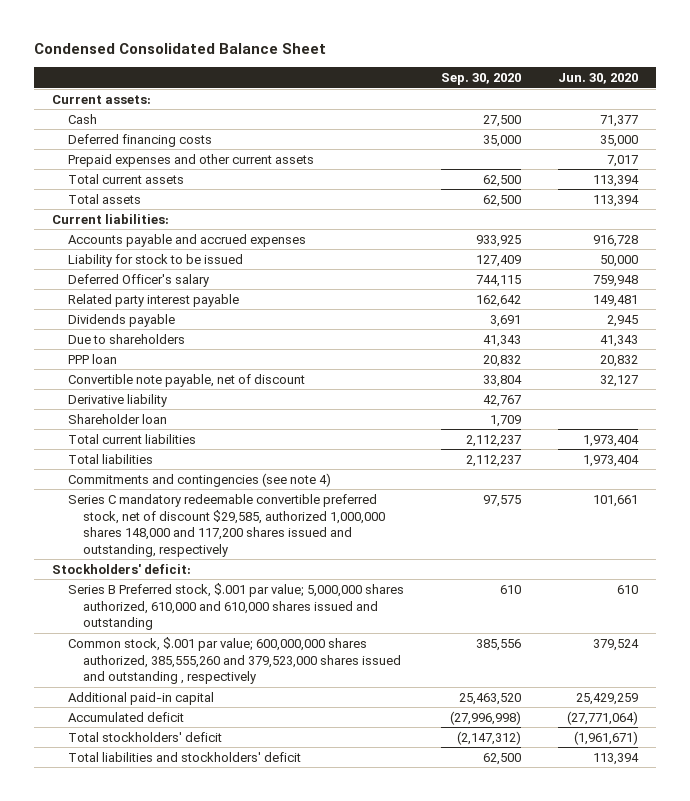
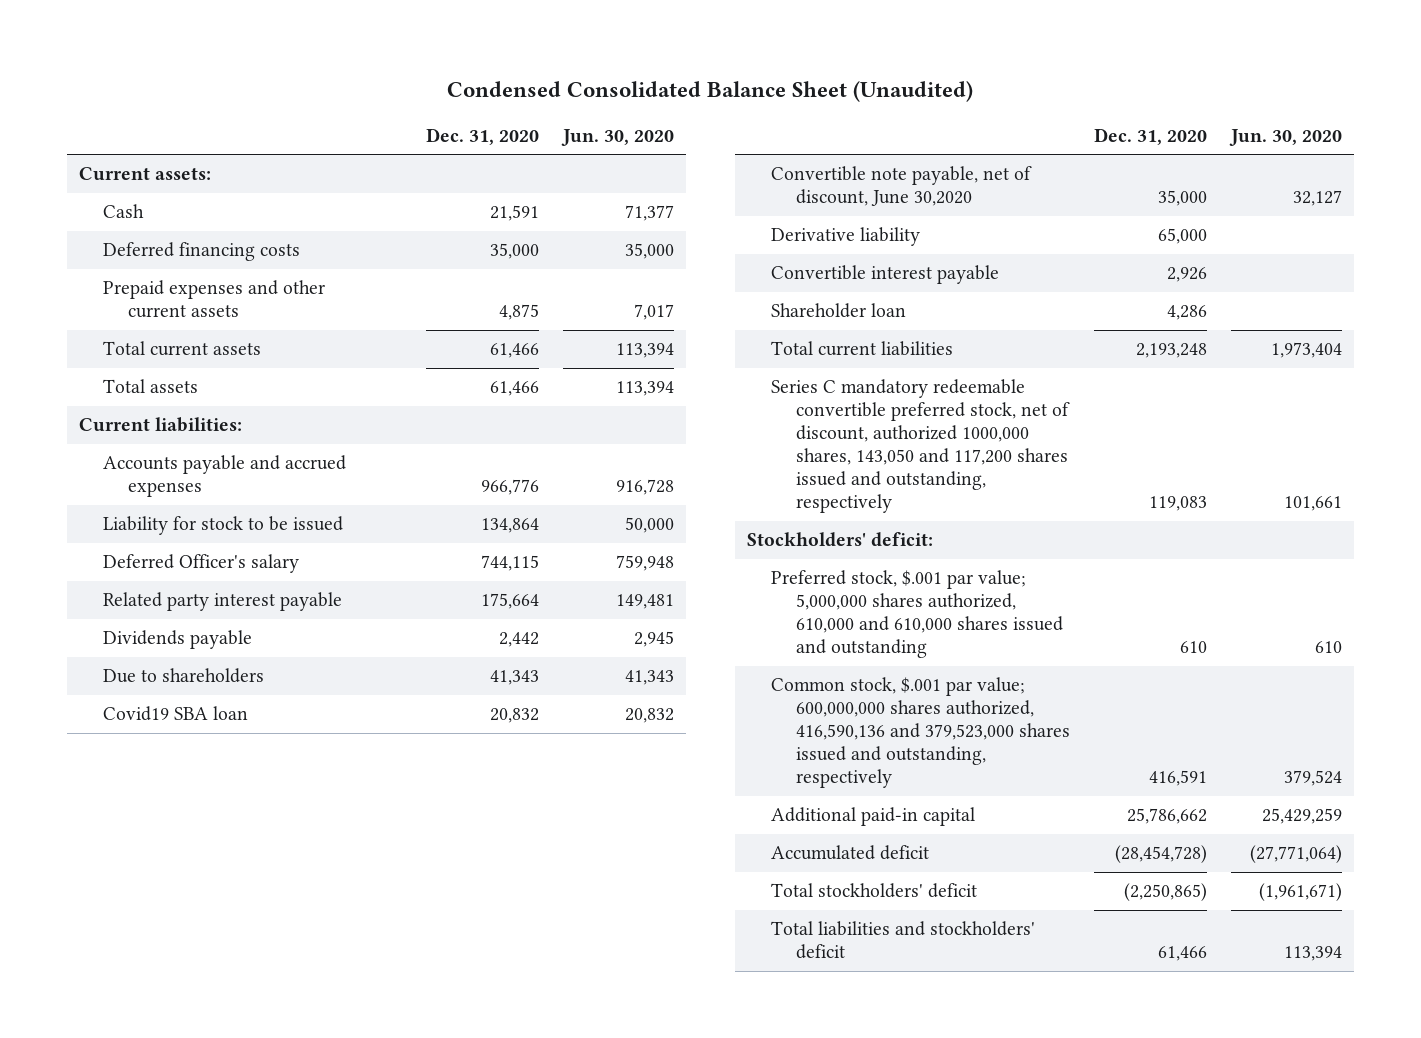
[33,43,326,55] Condensed Consolidated Balance Sheet -> [447,80,974,102] Condensed Consolidated Balance Sheet (Unaudited)
[440,73,521,86] Sep. 30, 2020 -> none
none -> [426,127,540,145] Dec. 31, 2020
[67,353,117,364] PPP loan -> [103,706,249,722] Covid19 SBA loan
[67,373,305,387] Convertible note payable, net of discount -> [771,166,1033,207] Convertible note payable, net of discount, June 30,2020
none -> [771,265,1000,285] Convertible interest payable
[67,453,153,464] Total liabilities -> none
[67,472,331,487] Commitments and contingencies (see note 4) -> none
[67,493,386,558] Series C mandatory redeemable convertible preferred stock, net of discount $29,585, authorized 1,000,000 shares 148,000 and 117,200 shares issued and outstanding, respectively -> [771,379,1071,513] Series C mandatory redeemable convertible preferred stock, net of discount, authorized 1000,000 shares, 143,050 and 117,200 shares issued and outstanding, respectively
[67,582,404,631] Series B Preferred stock, $.001 par value; 5,000,000 shares authorized, 610,000 and 610,000 shares issued and outstanding -> [771,570,1064,659] Preferred stock, $.001 par value; 5,000,000 shares authorized, 610,000 and 610,000 shares issued and outstanding
[67,636,402,685] Common stock, $.001 par value; 600,000,000 shares authorized, 385,555,260 and 379,523,000 shares issued and outstanding , respectively -> [771,677,1071,789] Common stock, $.001 par value; 600,000,000 shares authorized, 416,590,136 and 379,523,000 shares issued and outstanding, respectively

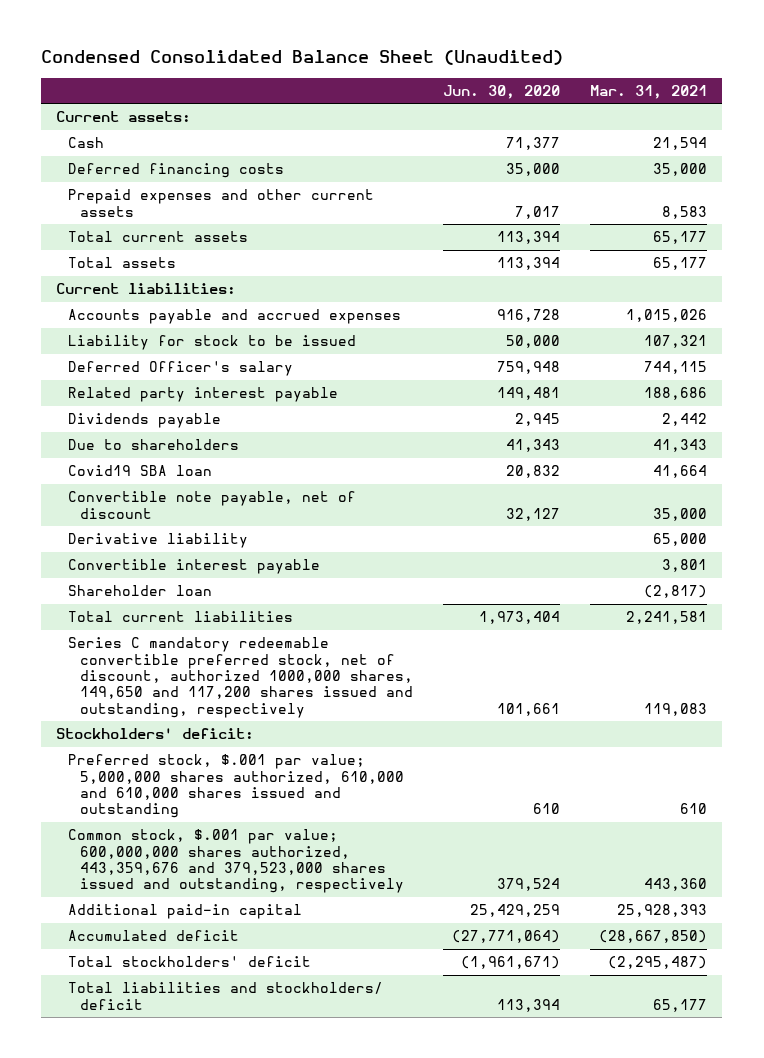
[426,127,540,145] Dec. 31, 2020 -> none
none -> [590,84,708,99] Mar. 31, 2021
[771,166,1033,207] Convertible note payable, net of discount, June 30,2020 -> [67,491,356,519] Convertible note payable, net of discount
[771,379,1071,513] Series C mandatory redeemable convertible preferred stock, net of discount, authorized 1000,000 shares, 143,050 and 117,200 shares issued and outstanding, respectively -> [67,637,413,718] Series C mandatory redeemable convertible preferred stock, net of discount, authorized 1000,000 shares, 149,650 and 117,200 shares issued and outstanding, respectively
[771,677,1071,789] Common stock, $.001 par value; 600,000,000 shares authorized, 416,590,136 and 379,523,000 shares issued and outstanding, respectively -> [67,829,404,894] Common stock, $.001 par value; 600,000,000 shares authorized, 443,359,676 and 379,523,000 shares issued and outstanding, respectively
[771,921,1036,960] Total liabilities and stockholders' deficit -> [67,982,383,1010] Total liabilities and stockholders/ deficit

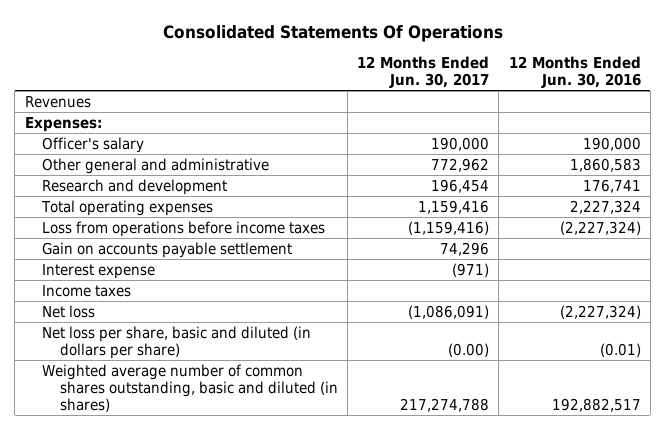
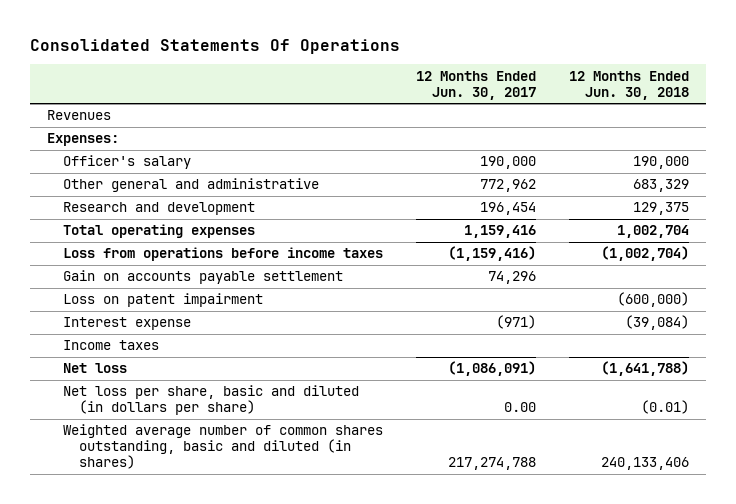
[508,56,641,89] 12 Months Ended Jun. 30, 2016 -> none
none -> [569,70,690,100] 12 Months Ended Jun. 30, 2018
none -> [62,293,263,308] Loss on patent impairment
[448,342,490,357] (0.00) -> [504,402,537,413] 0.00

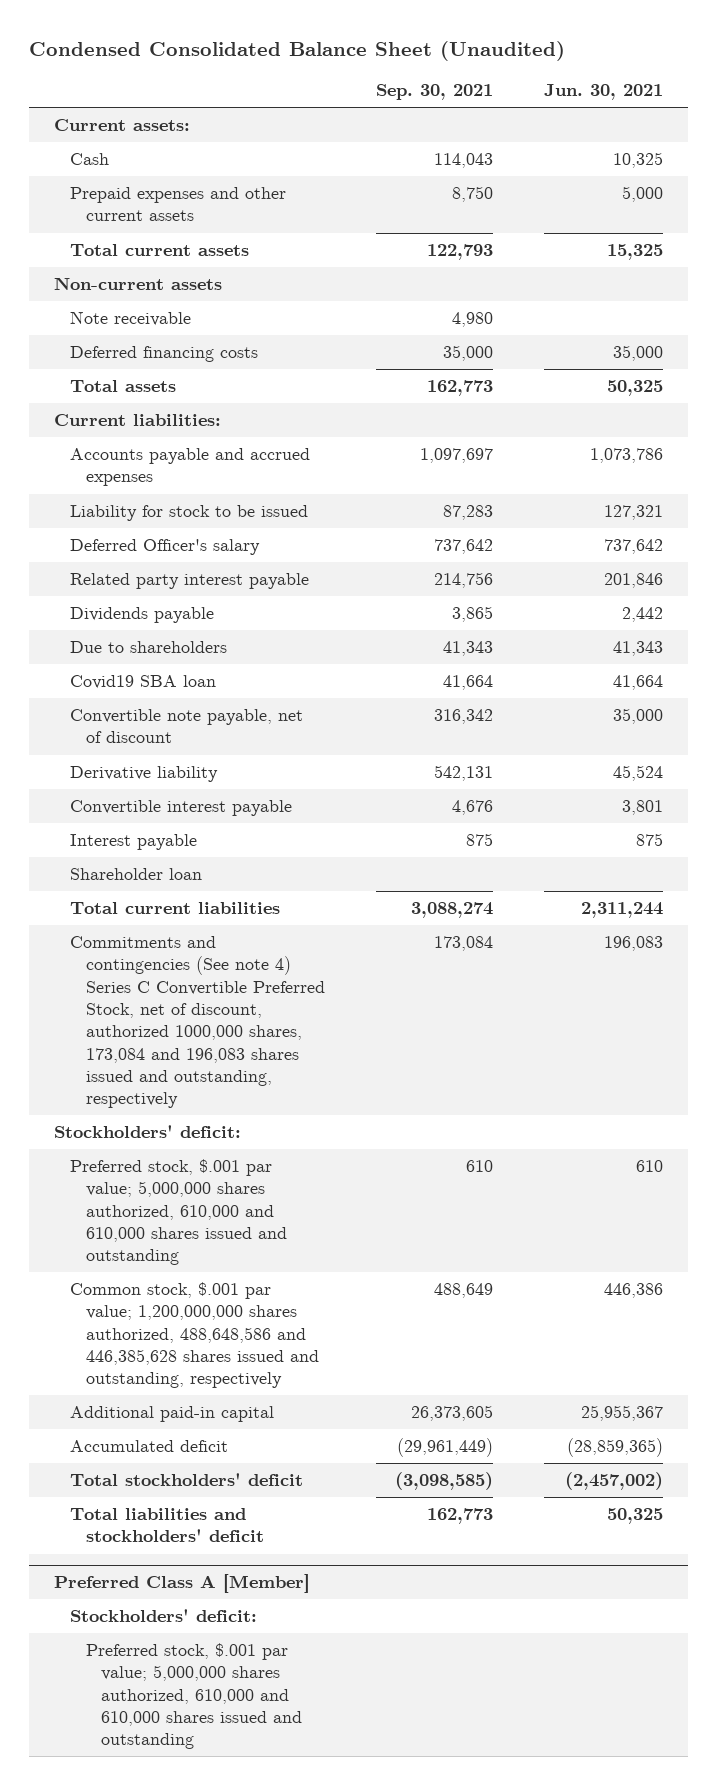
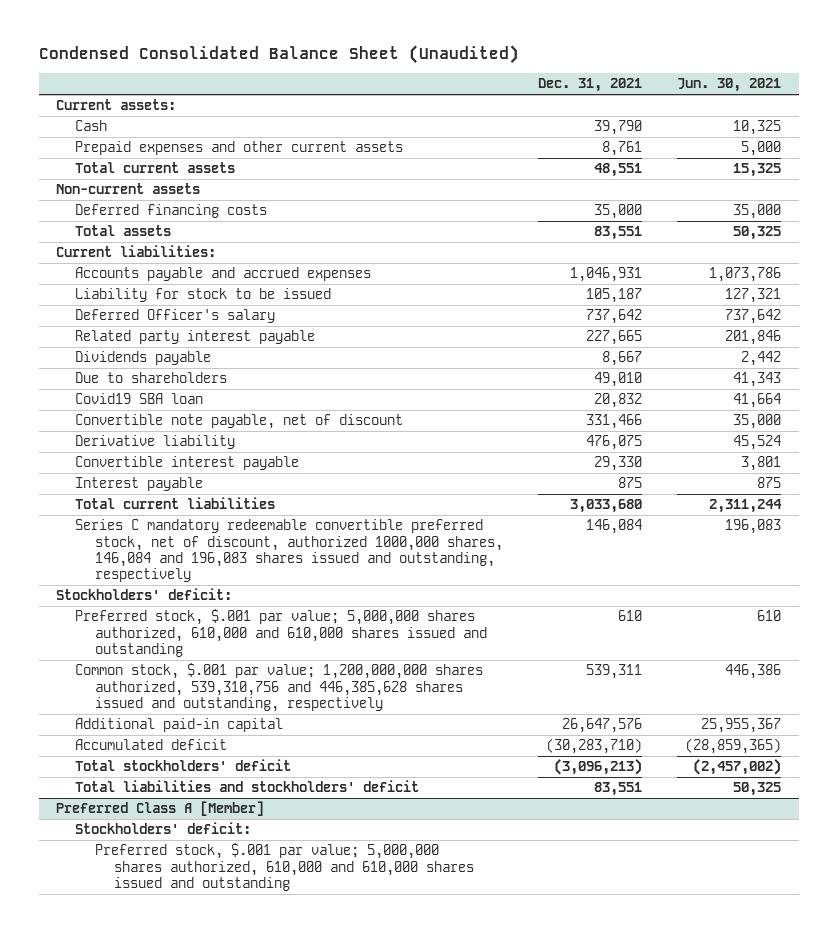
[375,84,493,101] Sep. 30, 2021 -> none
none -> [538,78,643,93] Dec. 31, 2021
[69,311,191,327] Note receivable -> none
[69,868,202,881] Shareholder loan -> none
[69,936,325,1109] Commitments and contingencies (See note 4) Series C Convertible Preferred Stock, net of discount, authorized 1000,000 shares, 173,084 and 196,083 shares issued and outstanding, respectively -> [75,519,503,583] Series C mandatory redeemable convertible preferred stock, net of discount, authorized 1000,000 shares, 146,084 and 196,083 shares issued and outstanding, respectively
[69,1282,319,1389] Common stock, $.001 par value; 1,200,000,000 shares authorized, 488,648,586 and 446,385,628 shares issued and outstanding, respectively -> [75,663,484,713] Common stock, $.001 par value; 1,200,000,000 shares authorized, 539,310,756 and 446,385,628 shares issued and outstanding, respectively

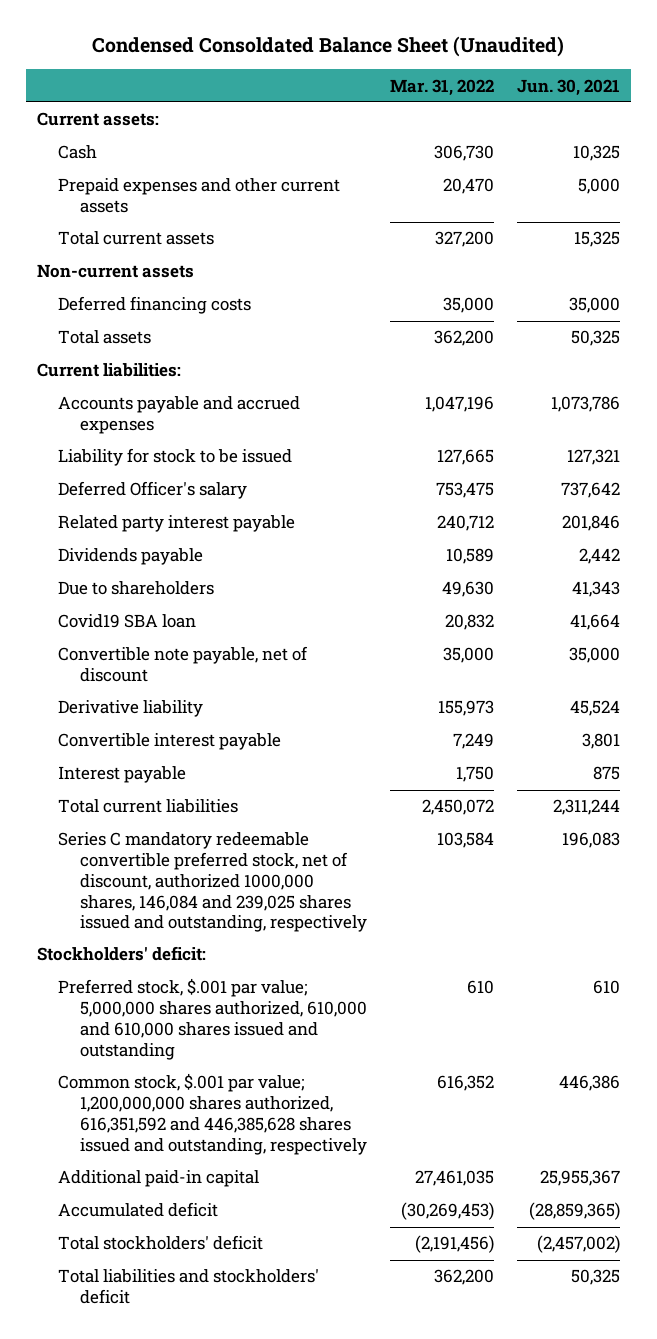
[38,45,519,65] Condensed Consolidated Balance Sheet (Unaudited) -> [92,36,565,58] Condensed Consoldated Balance Sheet (Unaudited)
[538,78,643,93] Dec. 31, 2021 -> none
none -> [389,78,494,96] Mar. 31, 2022
[75,519,503,583] Series C mandatory redeemable convertible preferred stock, net of discount, authorized 1000,000 shares, 146,084 and 196,083 shares issued and outstanding, respectively -> [58,832,367,933] Series C mandatory redeemable convertible preferred stock, net of discount, authorized 1000,000 shares, 146,084 and 239,025 shares issued and outstanding, respectively
[75,663,484,713] Common stock, $.001 par value; 1,200,000,000 shares authorized, 539,310,756 and 446,385,628 shares issued and outstanding, respectively -> [58,1073,367,1155] Common stock, $.001 par value; 1,200,000,000 shares authorized, 616,351,592 and 446,385,628 shares issued and outstanding, respectively
[56,801,265,817] Preferred Class A [Member] -> none
[75,822,252,835] Stockholders' deficit: -> none
[94,843,474,892] Preferred stock, $.001 par value; 5,000,000 shares authorized, 610,000 and 610,000 shares issued and outstanding -> none

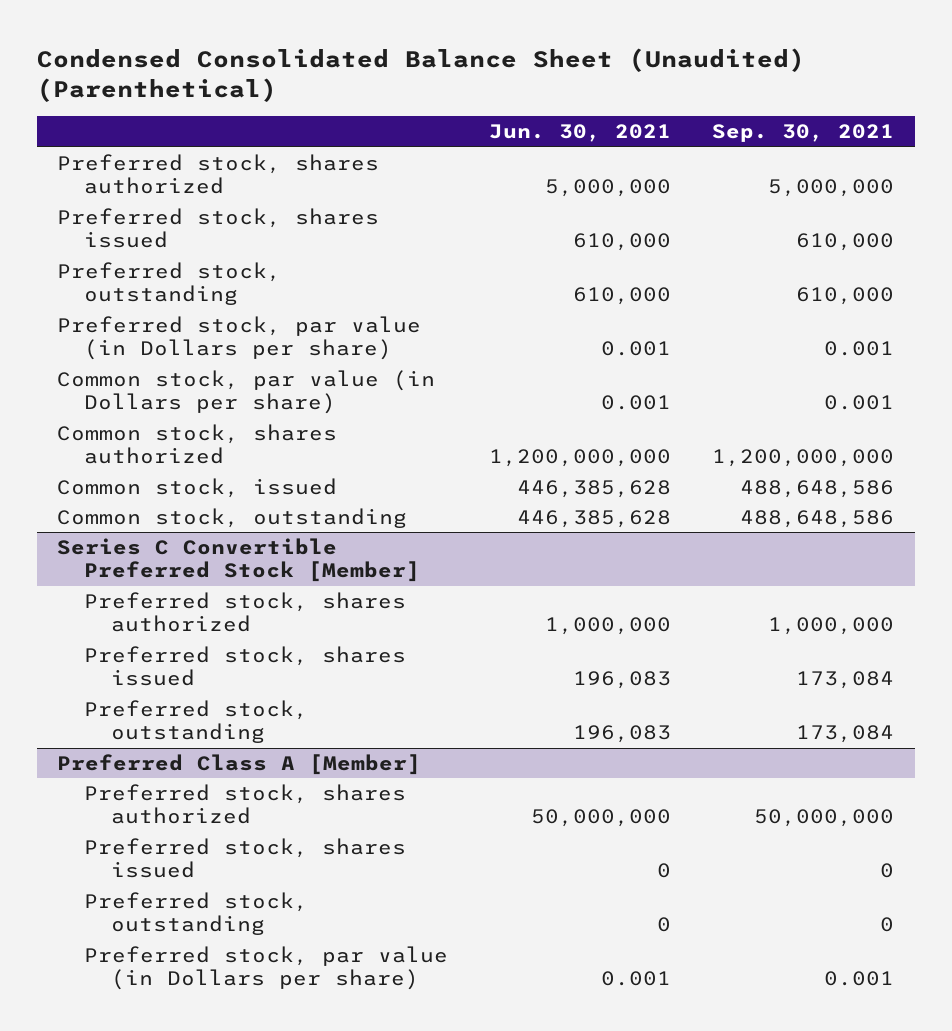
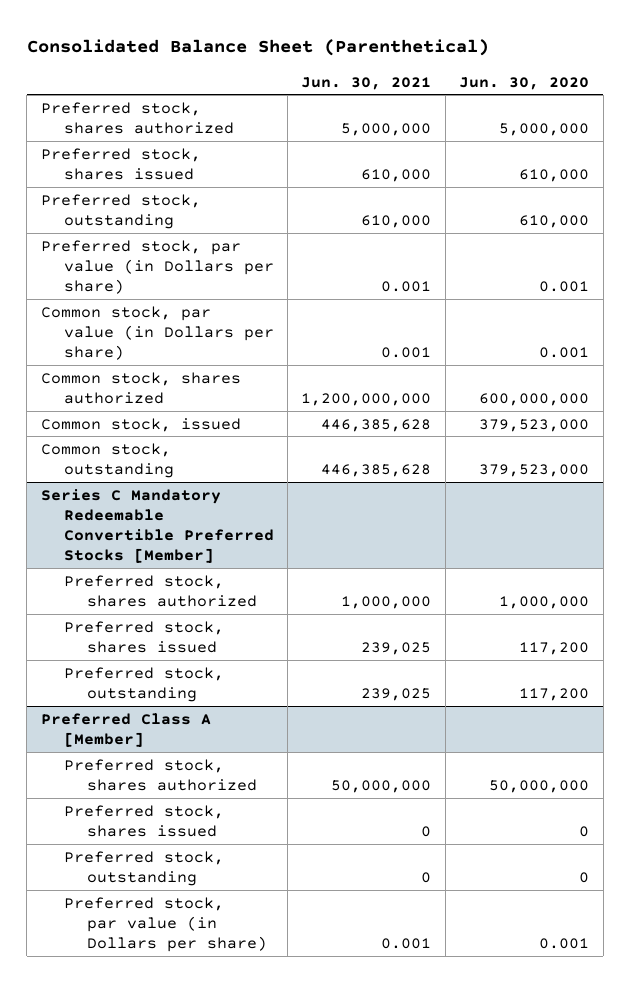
[36,47,805,103] Condensed Consolidated Balance Sheet (Unaudited) (Parenthetical) -> [26,39,489,57] Consolidated Balance Sheet (Parenthetical)
[712,124,895,143] Sep. 30, 2021 -> none
none -> [459,76,590,90] Jun. 30, 2020
[57,537,421,583] Series C Convertible Preferred Stock [Member] -> [40,488,274,564] Series C Mandatory Redeemable Convertible Preferred Stocks [Member]
[573,671,672,690] 196,083 -> [361,641,432,655] 239,025
[573,725,672,744] 196,083 -> [361,687,432,701] 239,025

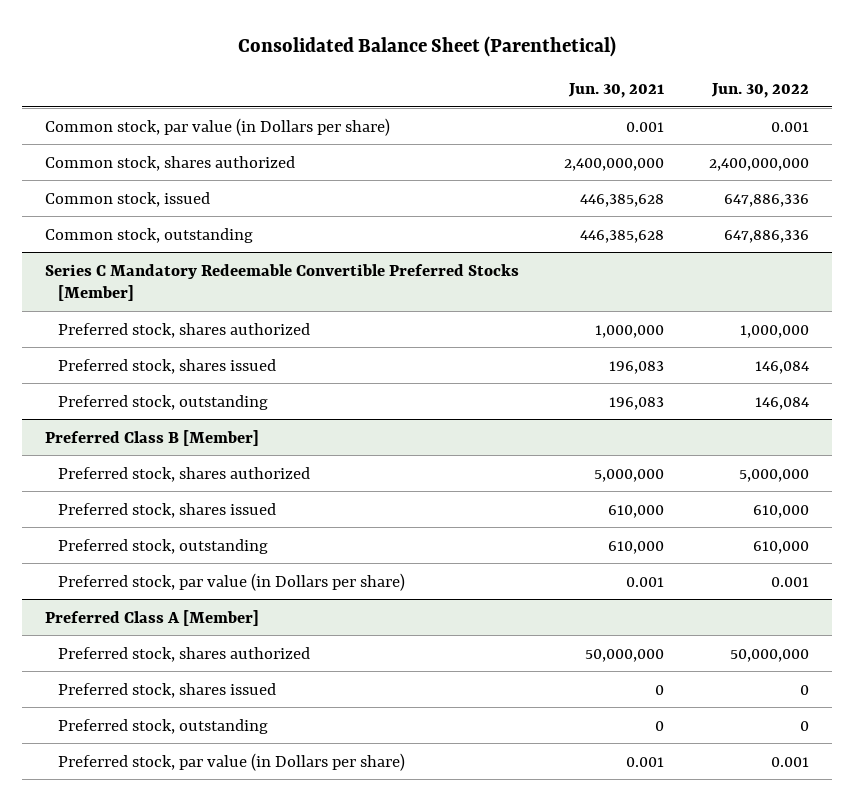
[459,76,590,90] Jun. 30, 2020 -> none
none -> [711,83,810,99] Jun. 30, 2022
[40,101,234,134] Preferred stock, shares authorized -> none
[40,147,201,180] Preferred stock, shares issued -> none
[40,193,201,229] Preferred stock, outstanding -> none
[40,239,274,295] Preferred stock, par value (in Dollars per share) -> none
[301,392,432,406] 1,200,000,000 -> [564,157,665,171] 2,400,000,000
[361,641,432,655] 239,025 -> [609,360,665,374] 196,083
[361,687,432,701] 239,025 -> [609,396,665,410] 196,083
none -> [44,429,259,446] Preferred Class B [Member]
none -> [58,466,311,482] Preferred stock, shares authorized
none -> [58,502,277,518] Preferred stock, shares issued
none -> [58,538,269,554] Preferred stock, outstanding
none -> [58,572,406,591] Preferred stock, par value (in Dollars per share)

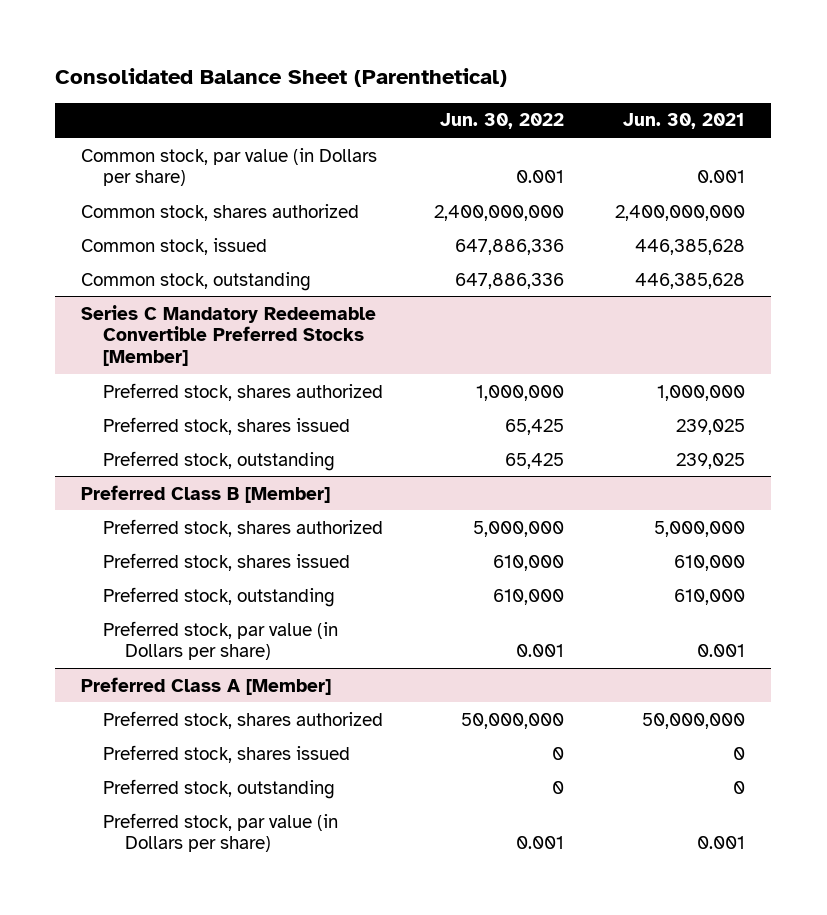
[609,360,665,374] 196,083 -> [676,418,746,435] 239,025
[755,360,810,374] 146,084 -> [505,418,565,435] 65,425
[609,396,665,410] 196,083 -> [676,452,746,469] 239,025
[755,396,810,410] 146,084 -> [505,452,565,469] 65,425

